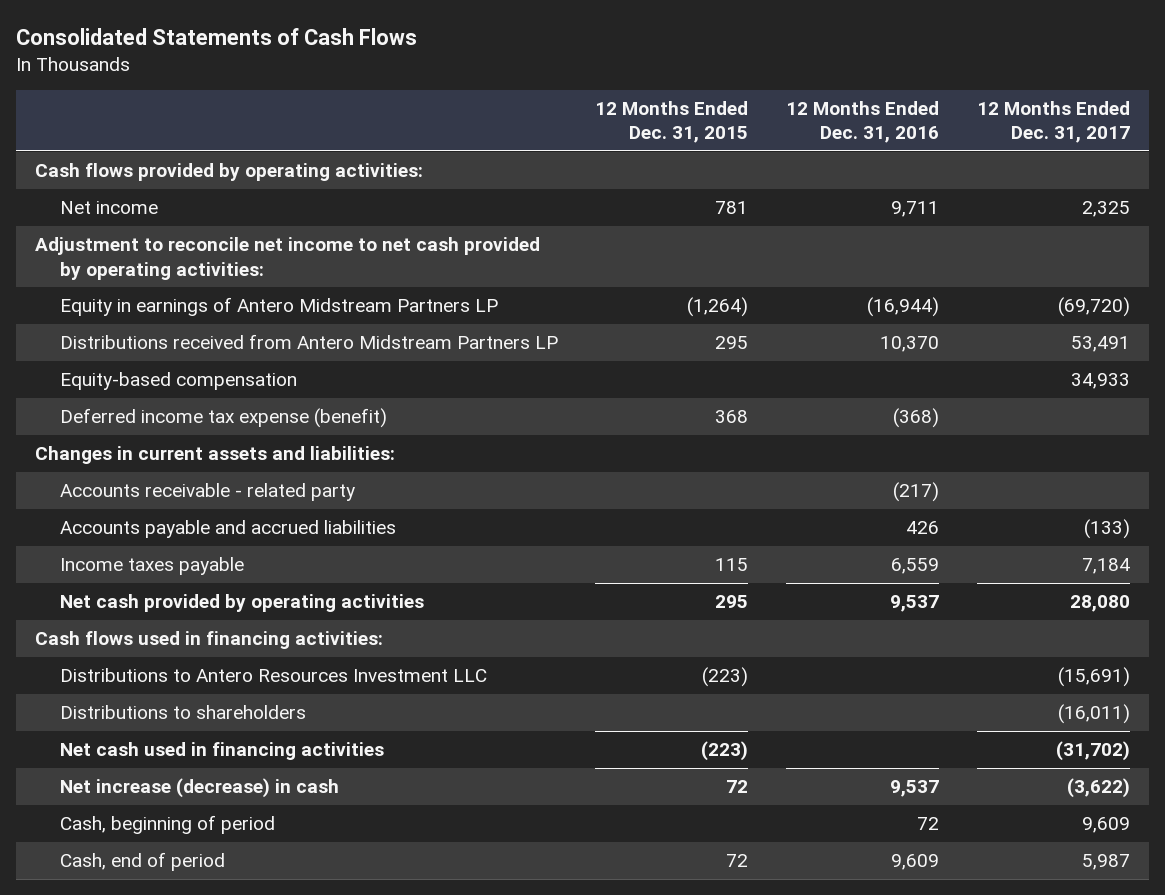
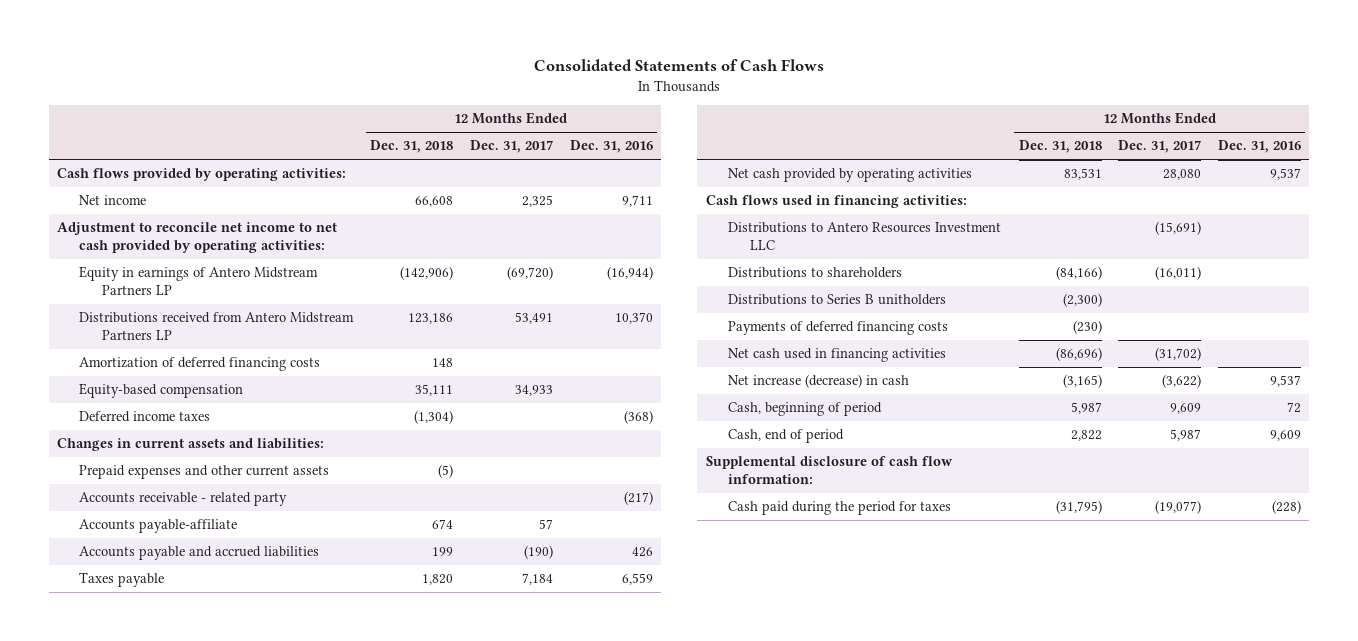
[595,100,749,144] 12 Months Ended Dec. 31, 2015 -> none
none -> [370,140,454,154] Dec. 31, 2018
none -> [79,357,321,372] Amortization of deferred financing costs
[59,408,387,429] Deferred income tax expense (benefit) -> [79,411,211,423] Deferred income taxes
none -> [79,465,330,480] Prepaid expenses and other current assets
none -> [79,519,238,534] Accounts payable-affiliate
[1083,519,1130,540] (133) -> [523,545,553,560] (190)
[59,557,244,576] Income taxes payable -> [79,572,165,588] Taxes payable
none -> [727,294,946,306] Distributions to Series B unitholders
none -> [727,321,948,336] Payments of deferred financing costs
none -> [705,456,953,485] Supplemental disclosure of cash flow information:
none -> [727,501,951,516] Cash paid during the period for taxes

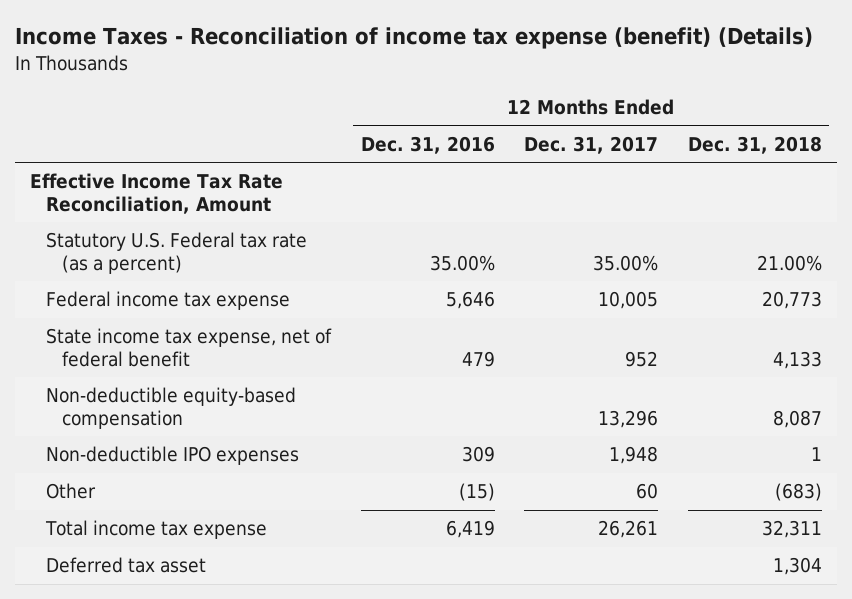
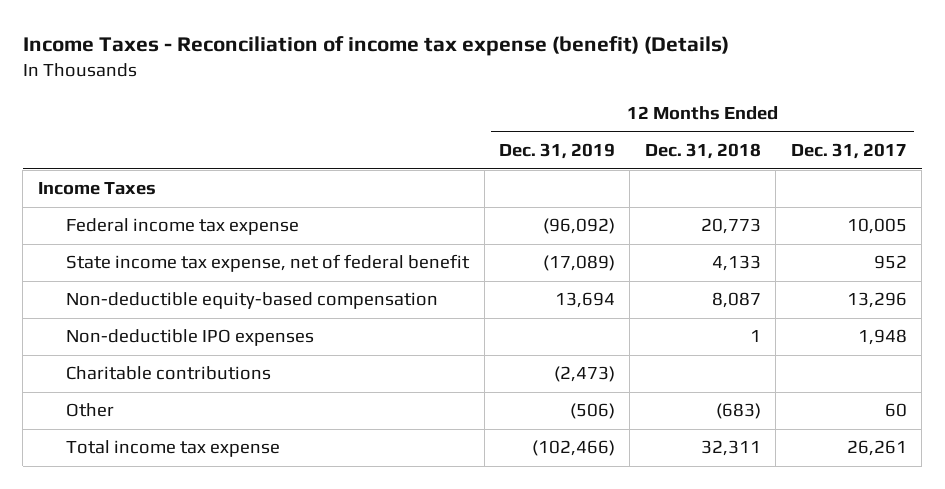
[360,135,495,154] Dec. 31, 2016 -> none
none -> [498,142,615,159] Dec. 31, 2019
[29,173,283,214] Effective Income Tax Rate Reconciliation, Amount -> none
[45,232,307,274] Statutory U.S. Federal tax rate (as a percent) -> none
none -> [37,182,156,196] Income Taxes
none -> [66,366,272,381] Charitable contributions
[45,557,206,574] Deferred tax asset -> none

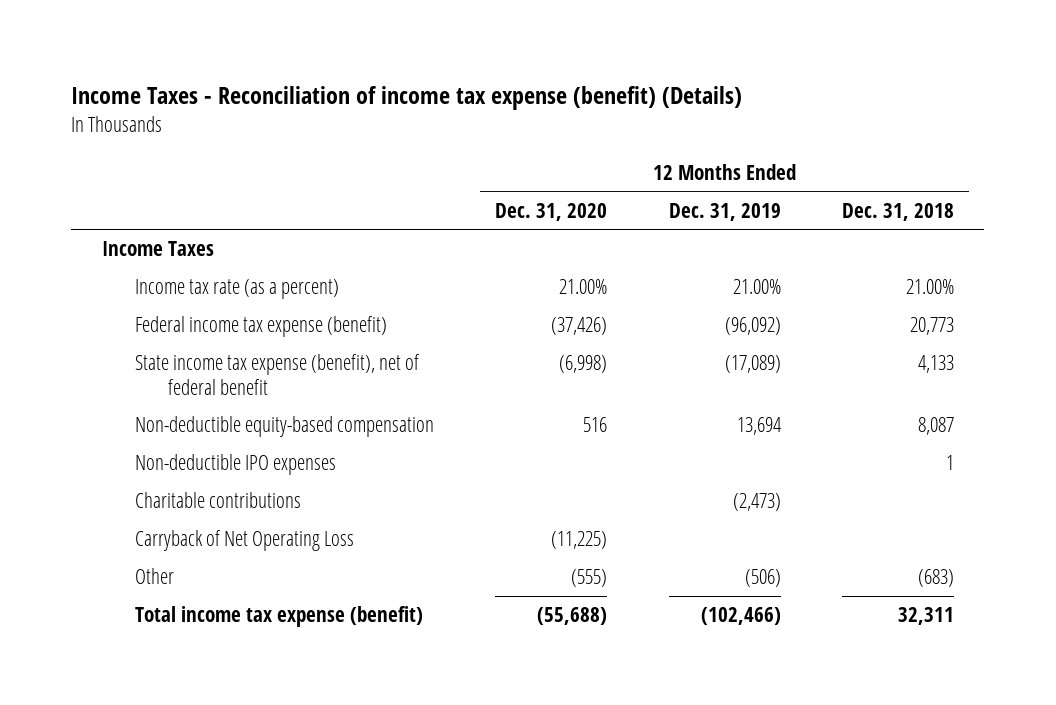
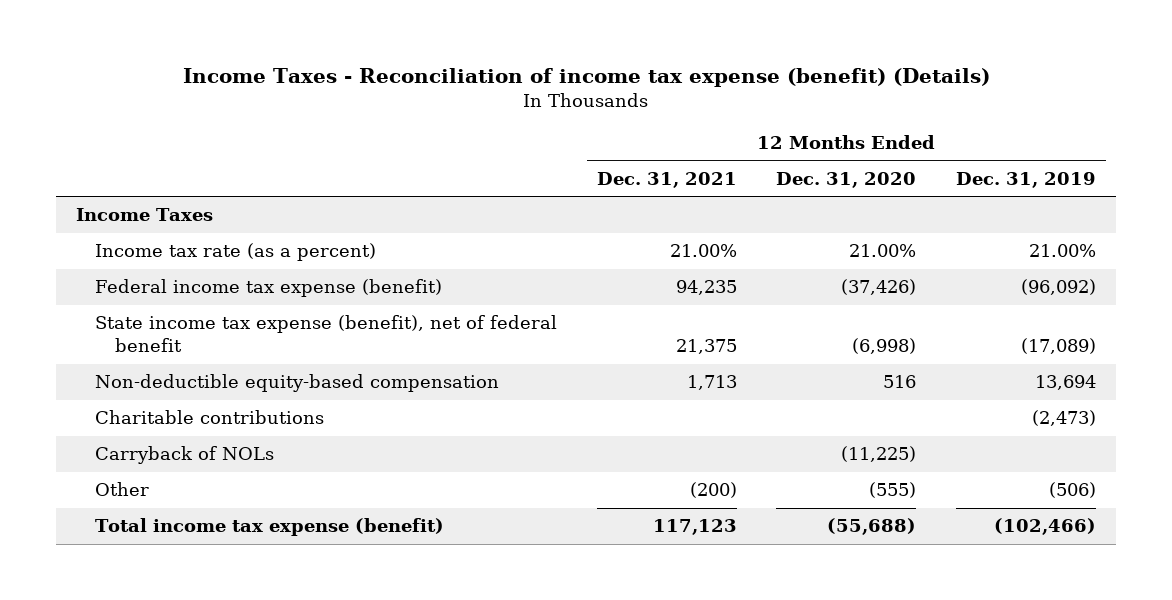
[841,202,954,221] Dec. 31, 2018 -> none
none -> [596,171,737,188] Dec. 31, 2021
[135,454,337,476] Non-deductible IPO expenses -> none
[135,530,355,552] Carryback of Net Operating Loss -> [95,446,275,465] Carryback of NOLs

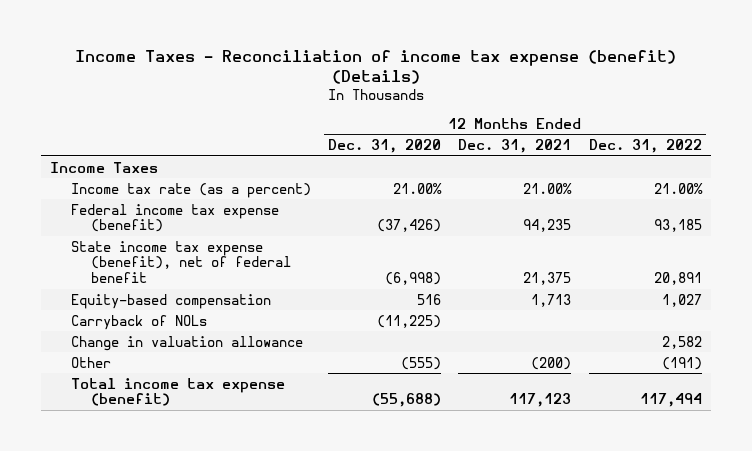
[955,171,1096,188] Dec. 31, 2019 -> none
none -> [588,139,702,154] Dec. 31, 2022
[95,410,325,425] Charitable contributions -> none
[95,374,500,393] Non-deductible equity-based compensation -> [70,293,271,309] Equity-based compensation
none -> [70,335,303,351] Change in valuation allowance

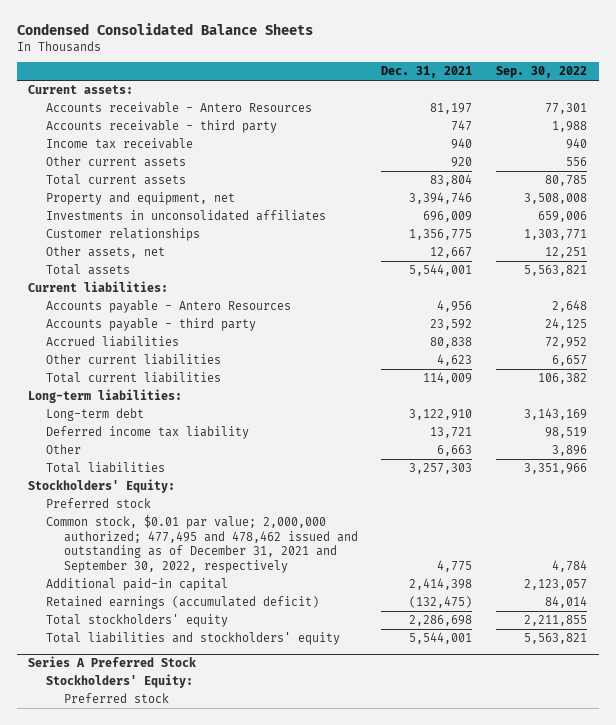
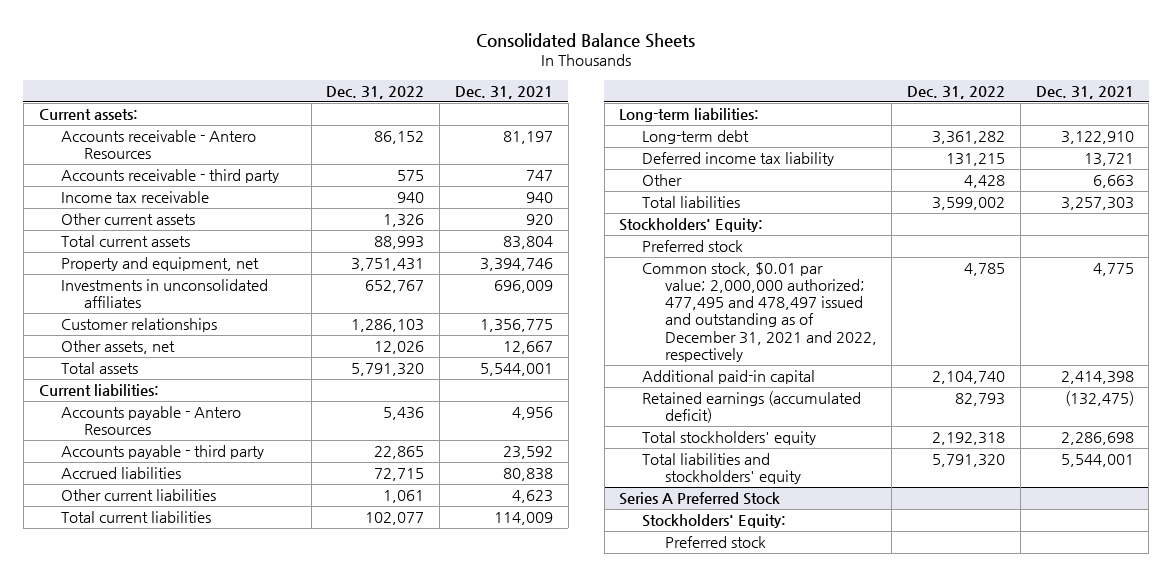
[16,22,313,35] Condensed Consolidated Balance Sheets -> [476,32,696,48] Consolidated Balance Sheets
[496,66,588,79] Sep. 30, 2022 -> none
none -> [326,85,425,99] Dec. 31, 2022
[46,515,358,573] Common stock, $0.01 par value; 2,000,000 authorized; 477,495 and 478,462 issued and outstanding as of December 31, 2021 and September 30, 2022, respectively -> [642,261,877,362] Common stock, $0.01 par value; 2,000,000 authorized; 477,495 and 478,497 issued and outstanding as of December 31, 2021 and 2022, respectively

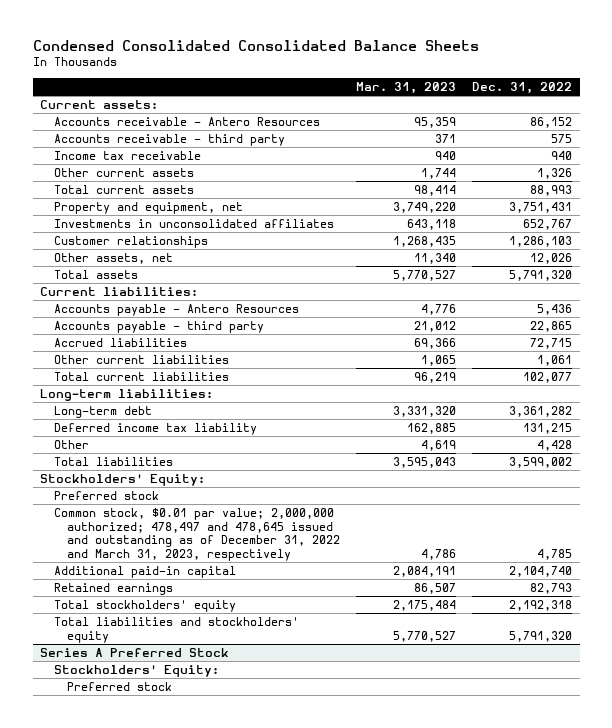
[476,32,696,48] Consolidated Balance Sheets -> [32,39,479,51] Condensed Consolidated Consolidated Balance Sheets
[454,85,553,99] Dec. 31, 2021 -> none
none -> [356,81,457,94] Mar. 31, 2023
[642,261,877,362] Common stock, $0.01 par value; 2,000,000 authorized; 477,495 and 478,497 issued and outstanding as of December 31, 2021 and 2022, respectively -> [53,508,341,561] Common stock, $0.01 par value; 2,000,000 authorized; 478,497 and 478,645 issued and outstanding as of December 31, 2022 and March 31, 2023, respectively
[642,390,862,424] Retained earnings (accumulated deficit) -> [53,583,173,596] Retained earnings

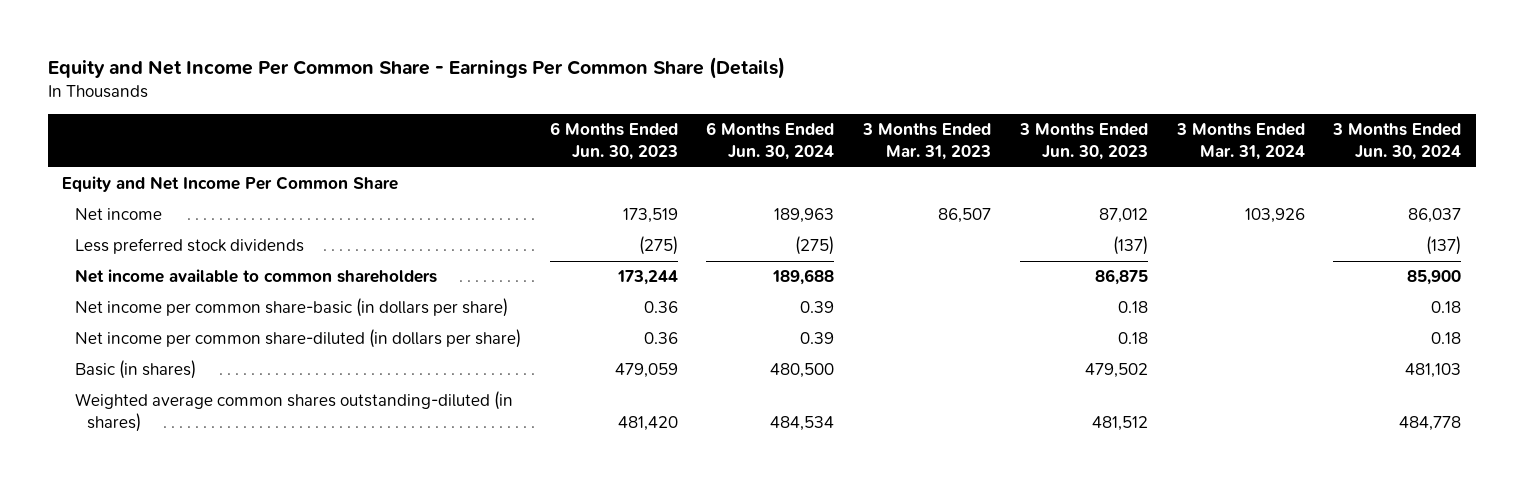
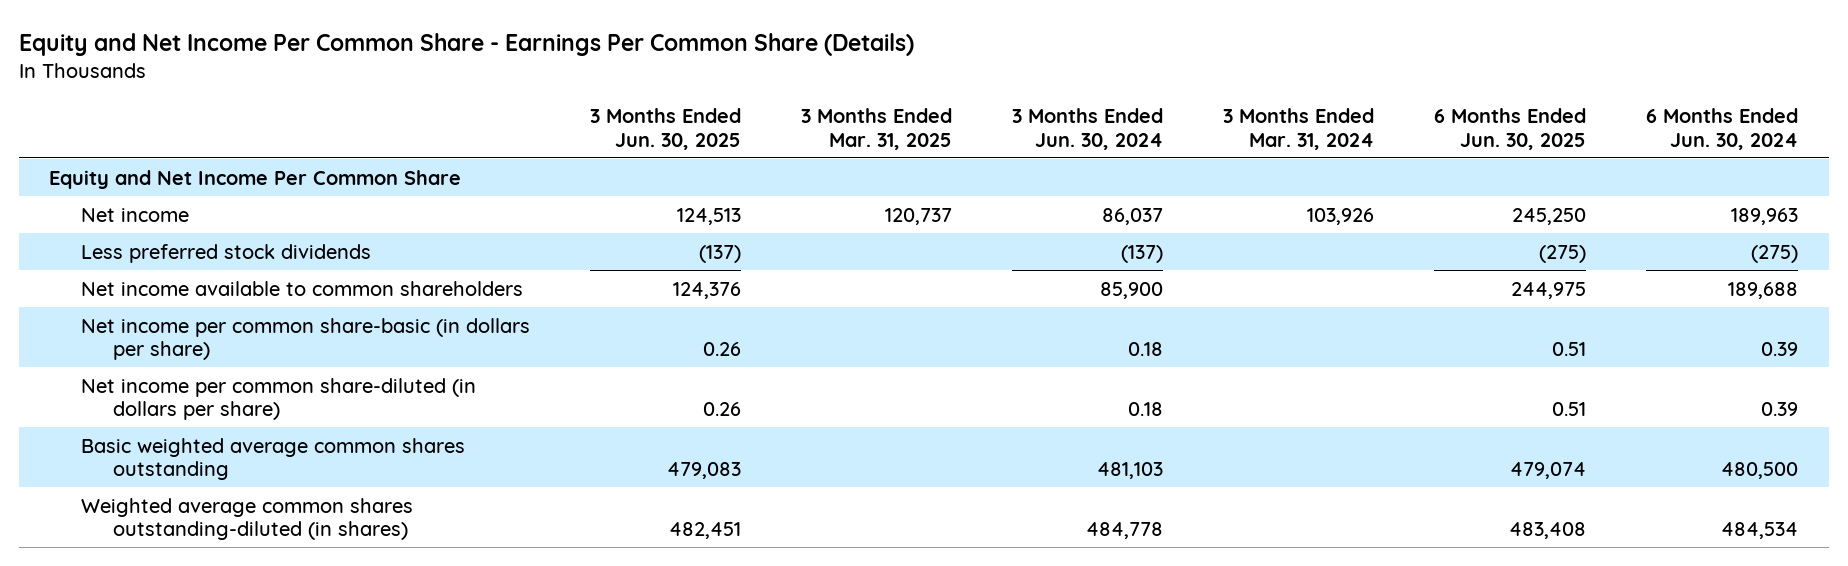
[549,122,678,161] 6 Months Ended Jun. 30, 2023 -> none
[862,123,992,161] 3 Months Ended Mar. 31, 2023 -> none
[1018,123,1148,161] 3 Months Ended Jun. 30, 2023 -> none
none -> [590,108,742,150] 3 Months Ended Jun. 30, 2025
none -> [801,108,953,150] 3 Months Ended Mar. 31, 2025
none -> [1434,108,1587,150] 6 Months Ended Jun. 30, 2025
[74,360,196,380] Basic (in shares) -> [81,437,466,480] Basic weighted average common shares outstanding

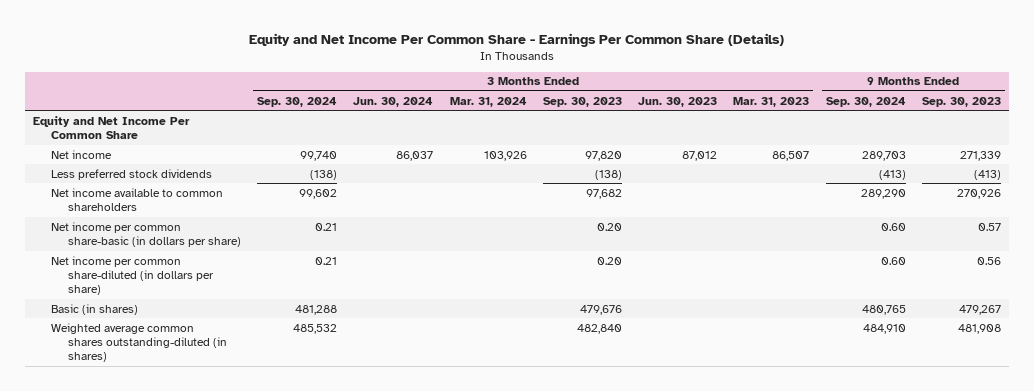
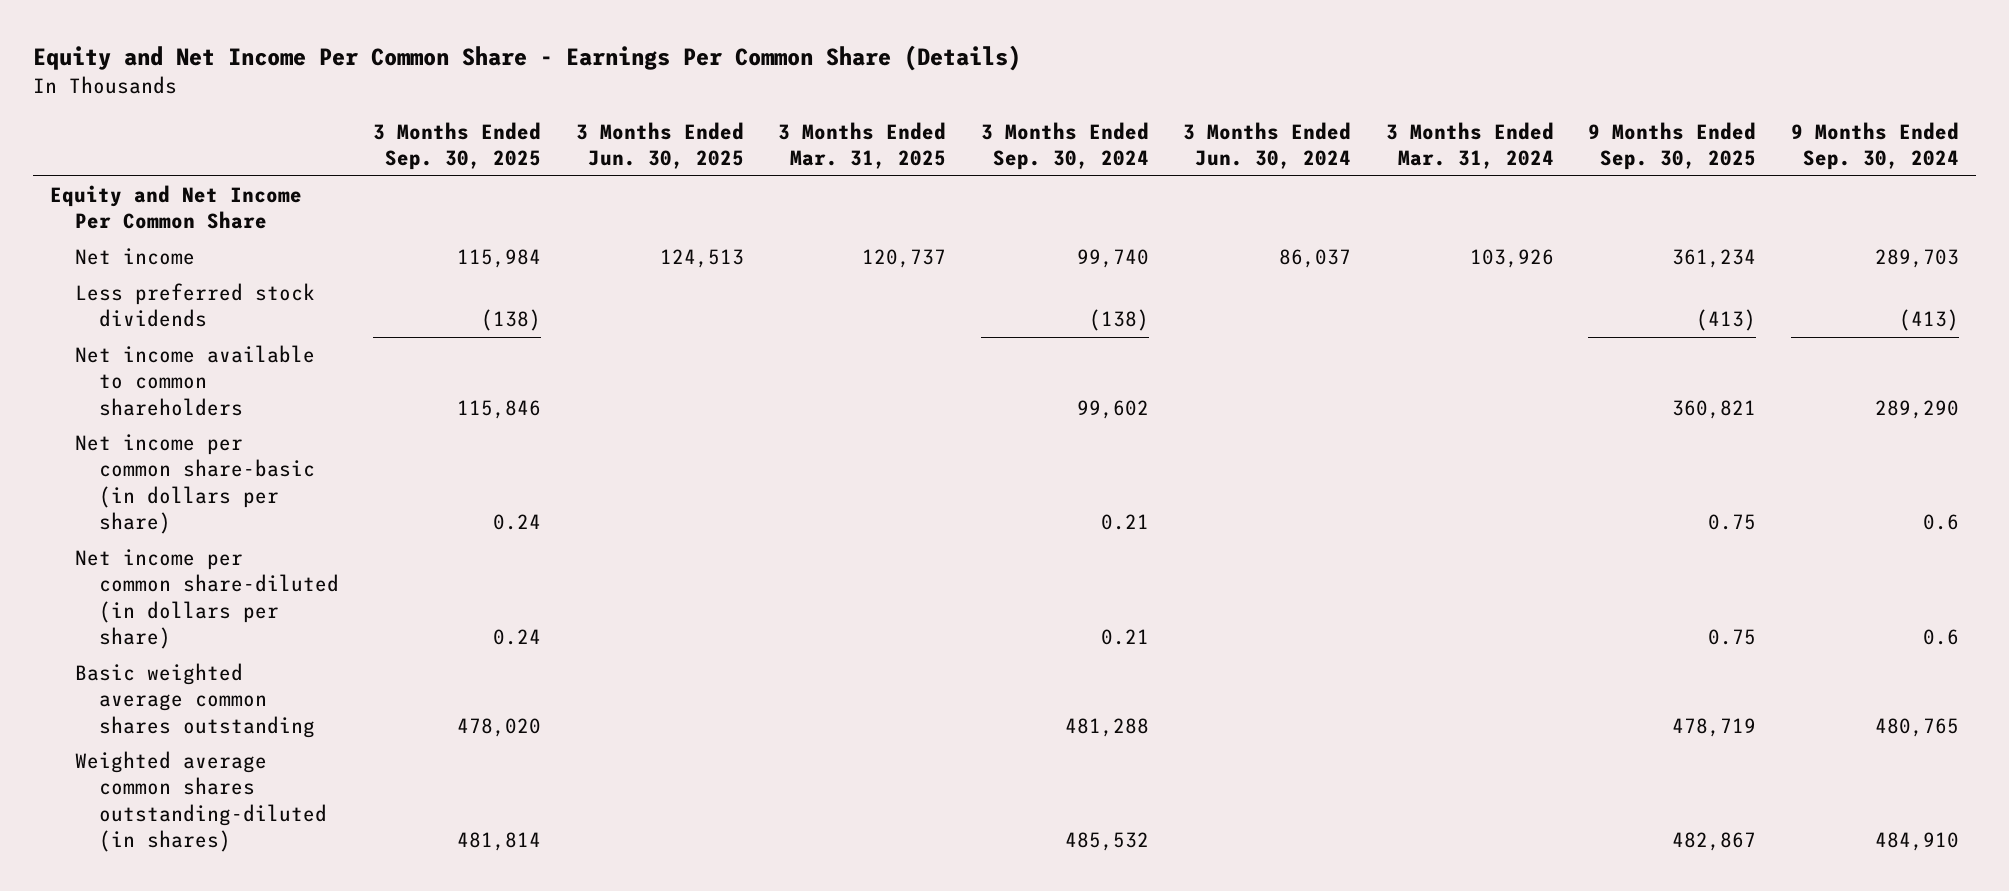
[542,96,622,107] Sep. 30, 2023 -> none
[638,96,718,107] Jun. 30, 2023 -> none
[733,96,810,107] Mar. 31, 2023 -> none
[921,96,1001,107] Sep. 30, 2023 -> none
none -> [373,121,542,170] 3 Months Ended Sep. 30, 2025
none -> [575,121,744,169] 3 Months Ended Jun. 30, 2025
none -> [778,121,947,169] 3 Months Ended Mar. 31, 2025
none -> [1588,121,1757,170] 9 Months Ended Sep. 30, 2025
[880,222,906,231] 0.60 -> [1922,514,1959,531] 0.6
[880,256,906,265] 0.60 -> [1922,629,1959,646] 0.6
[50,303,138,315] Basic (in shares) -> [74,663,315,738] Basic weighted average common shares outstanding

